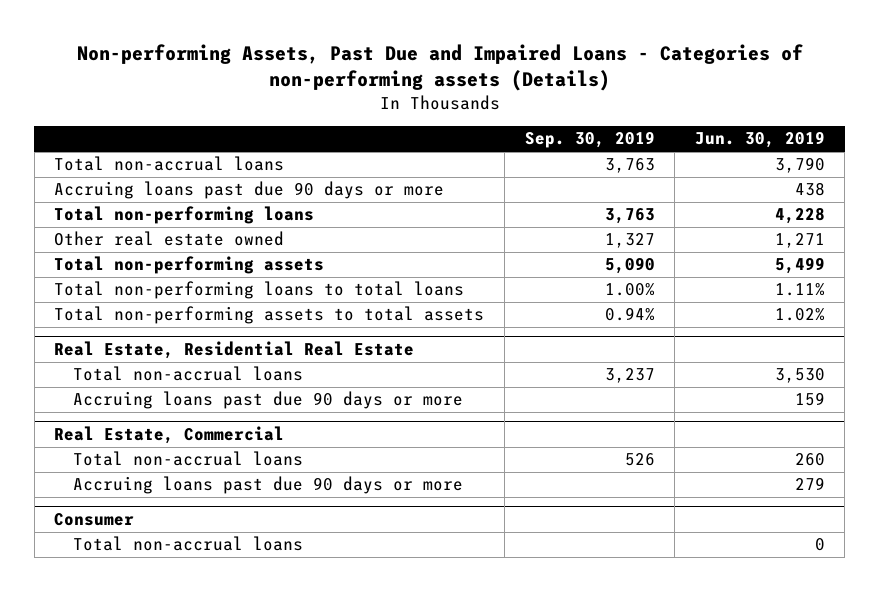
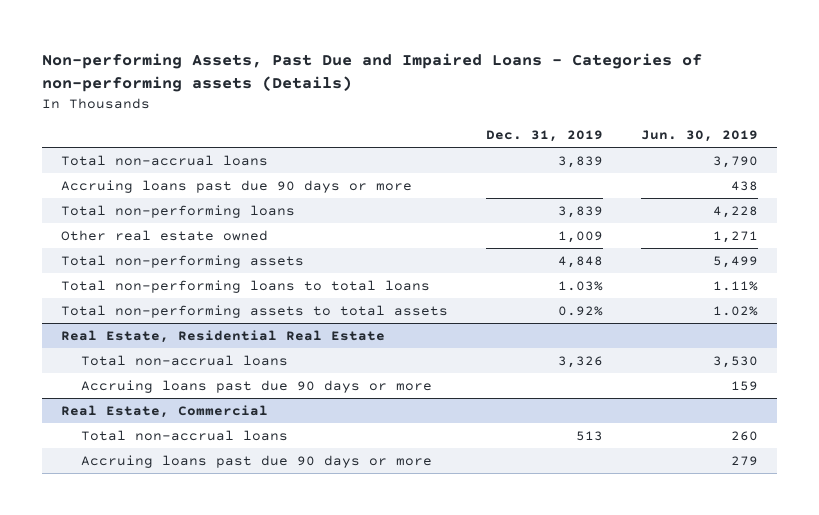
[524,131,655,149] Sep. 30, 2019 -> none
none -> [486,130,604,143] Dec. 31, 2019
[54,513,135,527] Consumer -> none
[73,536,304,552] Total non-accrual loans -> none

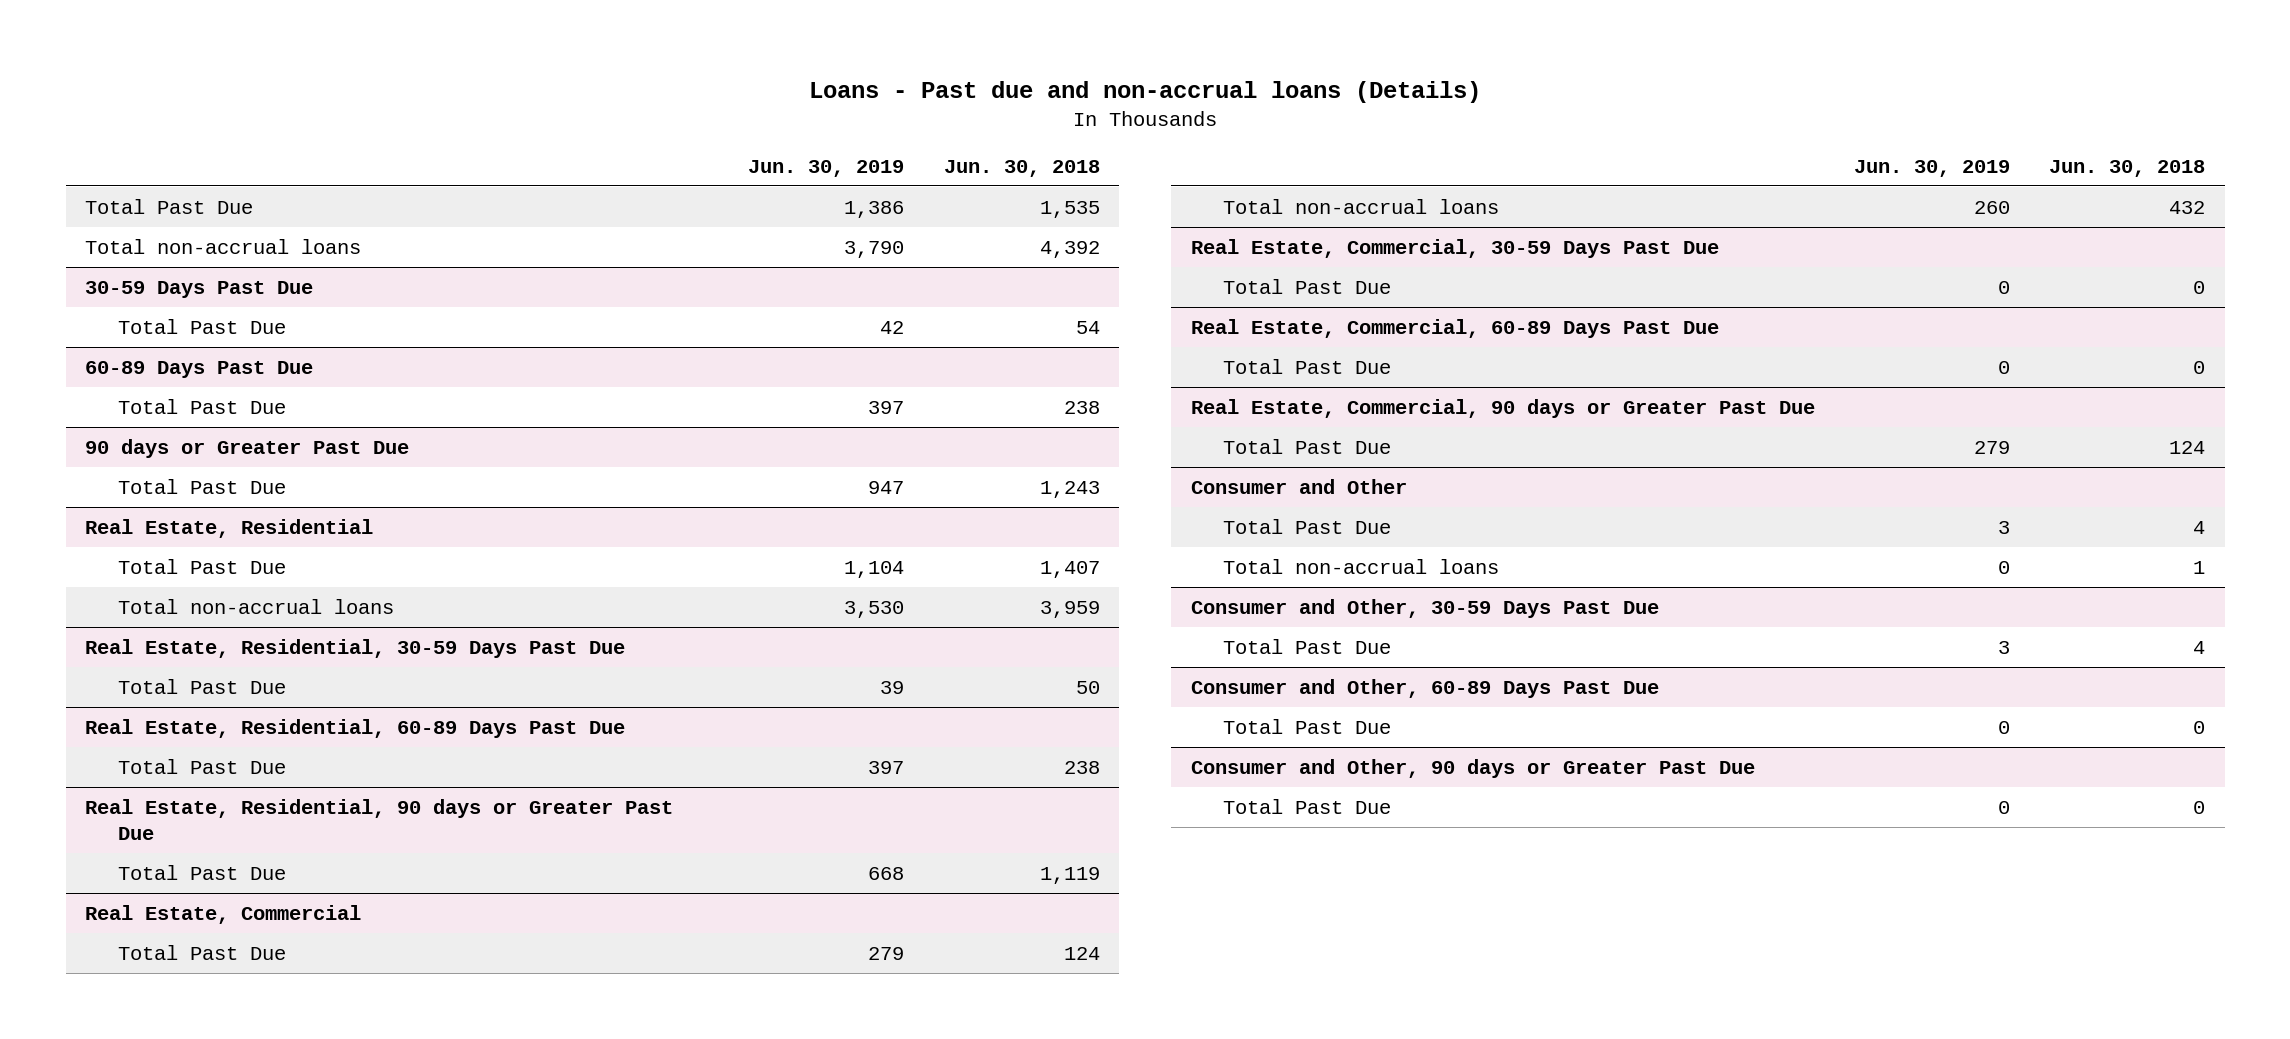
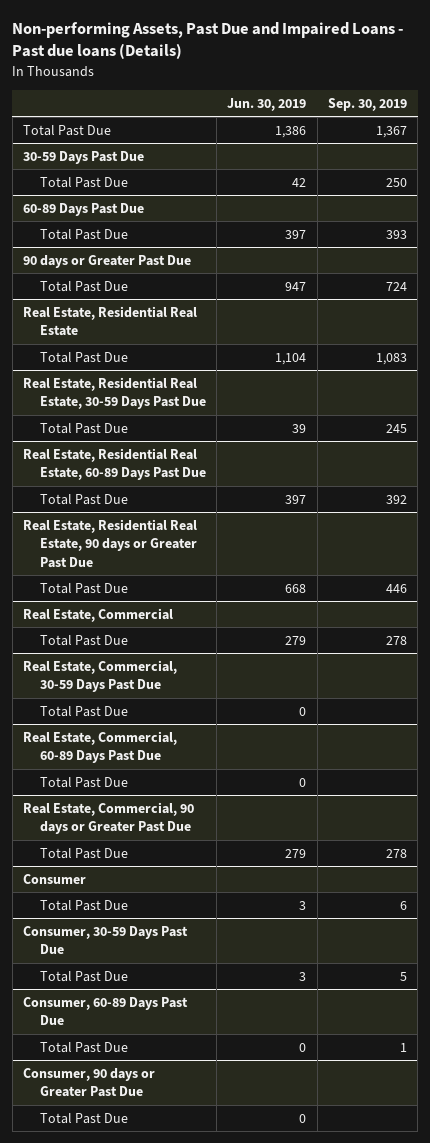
[809,80,1482,103] Loans - Past due and non-accrual loans (Details) -> [12,22,404,60] Non-performing Assets, Past Due and Impaired Loans - Past due loans (Details)
[943,159,1100,177] Jun. 30, 2018 -> none
none -> [328,97,408,111] Sep. 30, 2019
[85,238,362,254] Total non-accrual loans -> none
[85,518,374,538] Real Estate, Residential -> [23,305,198,337] Real Estate, Residential Real Estate
[117,598,394,614] Total non-accrual loans -> none
[85,638,626,658] Real Estate, Residential, 30-59 Days Past Due -> [23,376,206,410] Real Estate, Residential Real Estate, 30-59 Days Past Due
[85,718,626,738] Real Estate, Residential, 60-89 Days Past Due -> [23,447,206,481] Real Estate, Residential Real Estate, 60-89 Days Past Due
[85,798,674,841] Real Estate, Residential, 90 days or Greater Past Due -> [23,518,198,568] Real Estate, Residential Real Estate, 90 days or Greater Past Due
[1222,198,1499,214] Total non-accrual loans -> none
[1190,478,1407,494] Consumer and Other -> [23,873,87,884] Consumer
[1222,558,1499,574] Total non-accrual loans -> none
[1190,598,1659,618] Consumer and Other, 30-59 Days Past Due -> [23,925,189,955] Consumer, 30-59 Days Past Due
[1190,678,1659,698] Consumer and Other, 60-89 Days Past Due -> [23,996,189,1026] Consumer, 60-89 Days Past Due
[1190,758,1755,778] Consumer and Other, 90 days or Greater Past Due -> [23,1067,156,1098] Consumer, 90 days or Greater Past Due

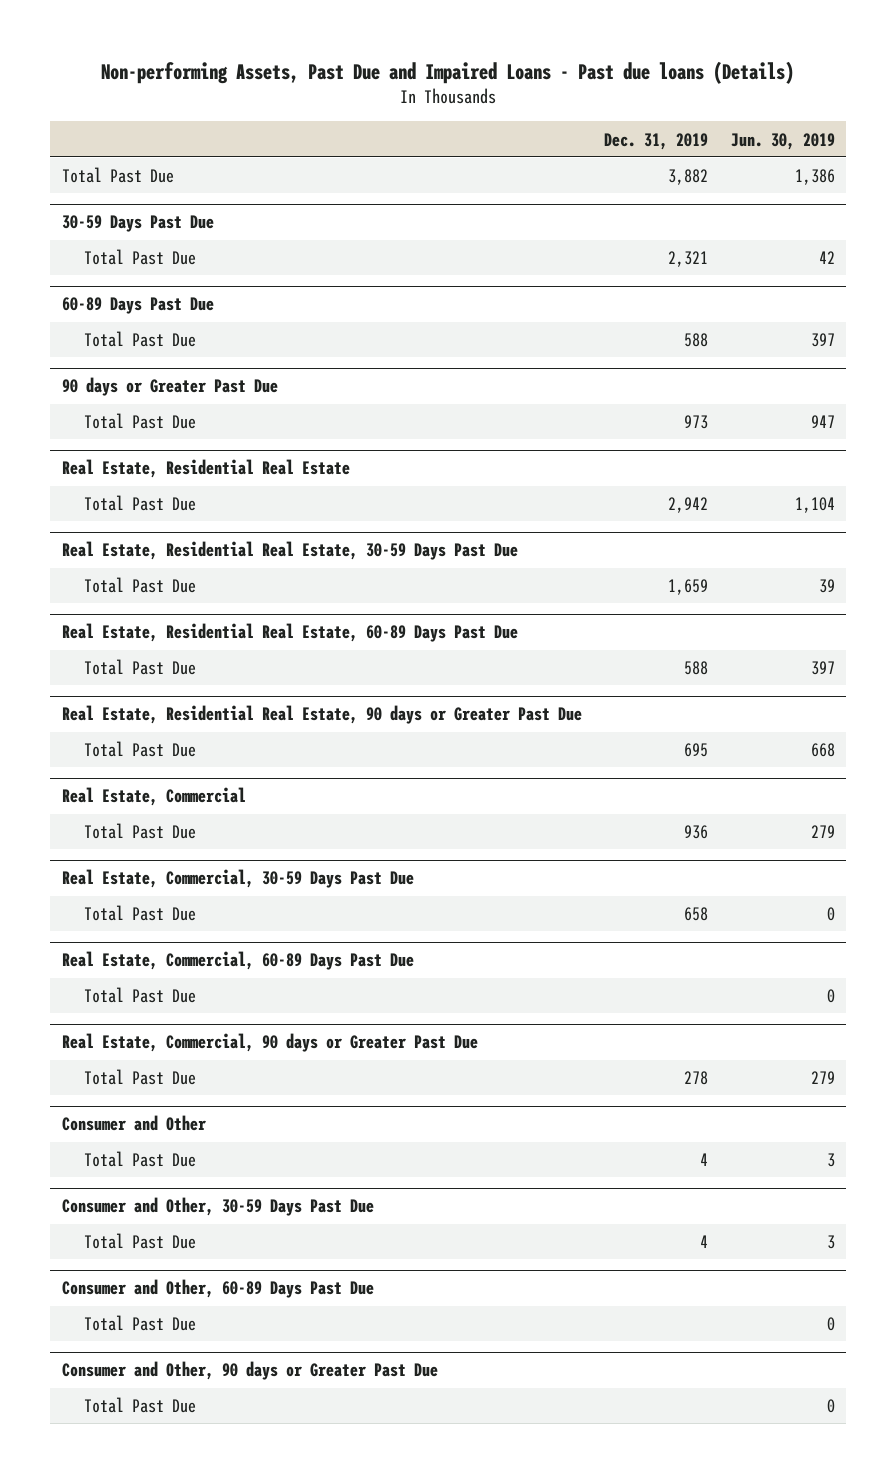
[328,97,408,111] Sep. 30, 2019 -> none
none -> [604,132,709,150] Dec. 31, 2019
[23,873,87,884] Consumer -> [61,1115,206,1132] Consumer and Other
[23,925,189,955] Consumer, 30-59 Days Past Due -> [61,1197,374,1217] Consumer and Other, 30-59 Days Past Due
[23,996,189,1026] Consumer, 60-89 Days Past Due -> [61,1279,374,1299] Consumer and Other, 60-89 Days Past Due
[23,1067,156,1098] Consumer, 90 days or Greater Past Due -> [61,1361,438,1381] Consumer and Other, 90 days or Greater Past Due

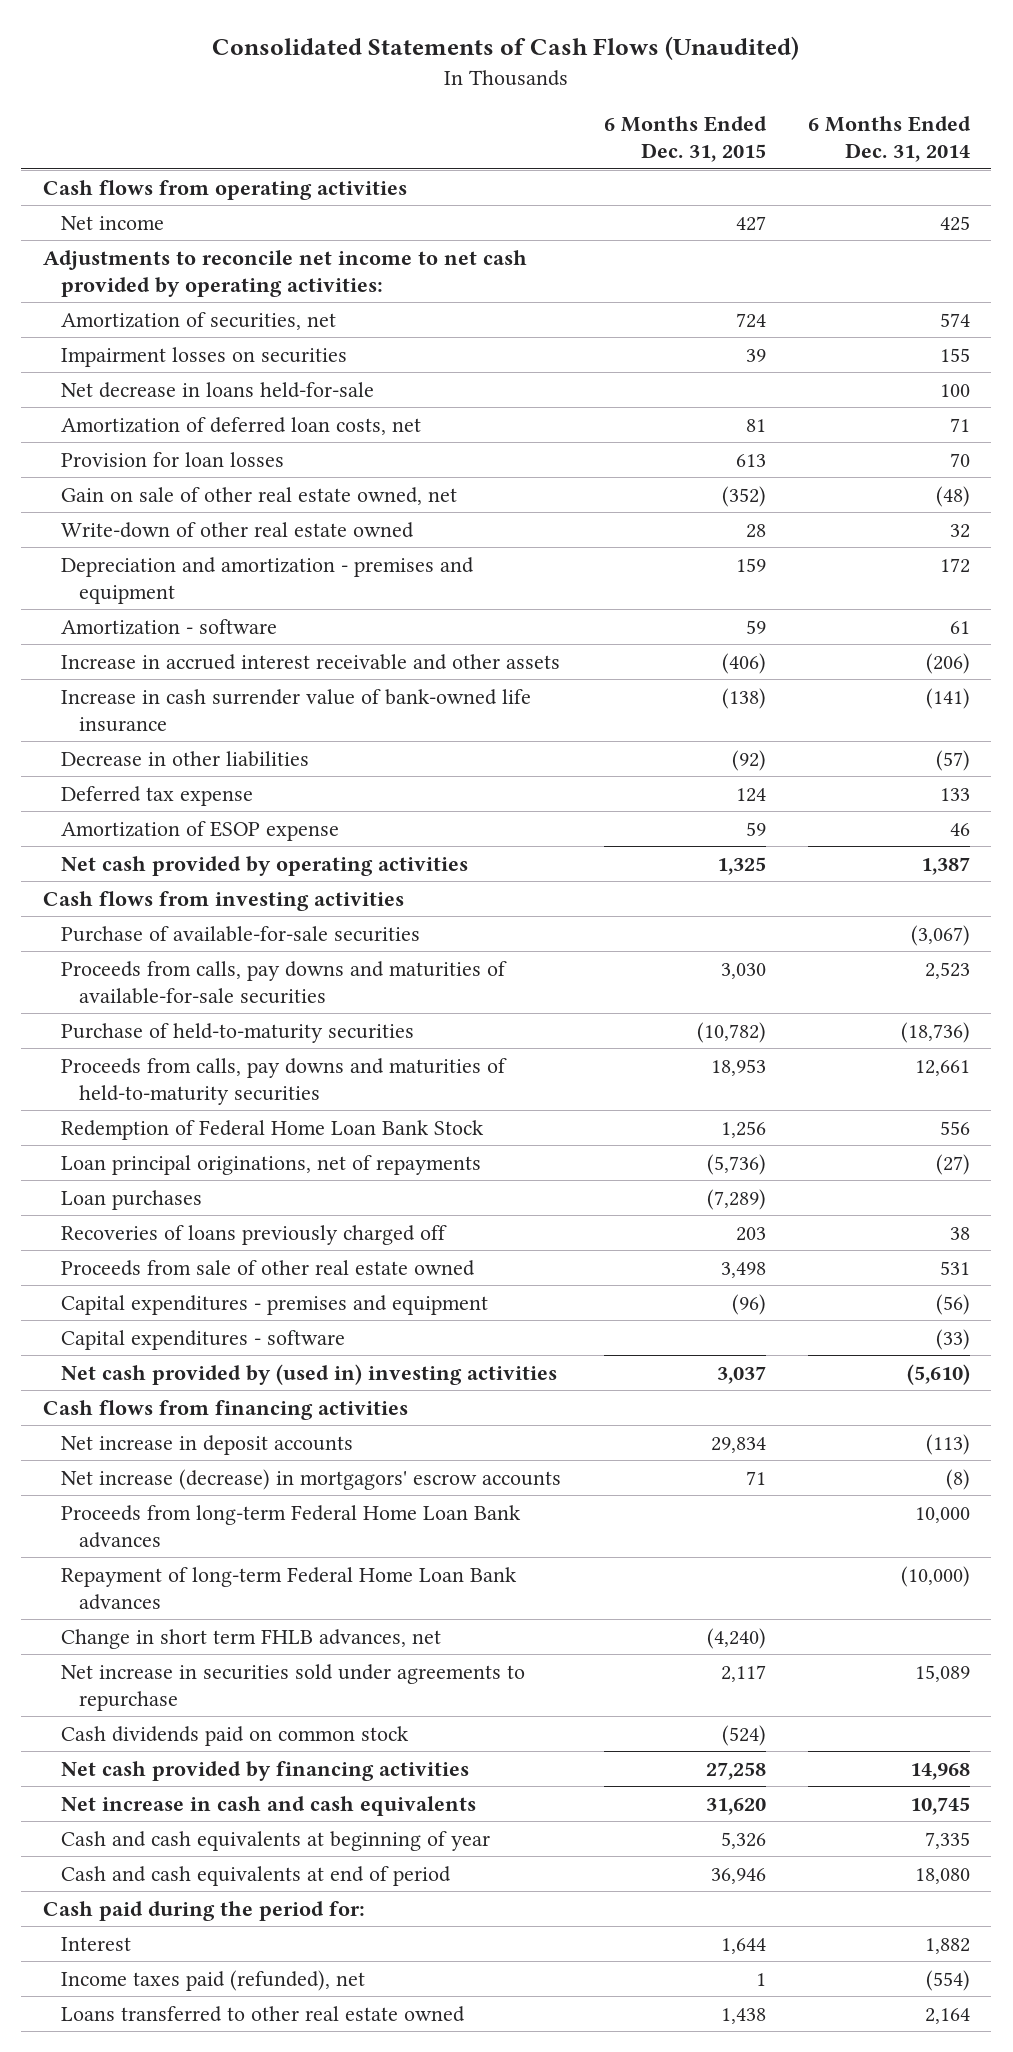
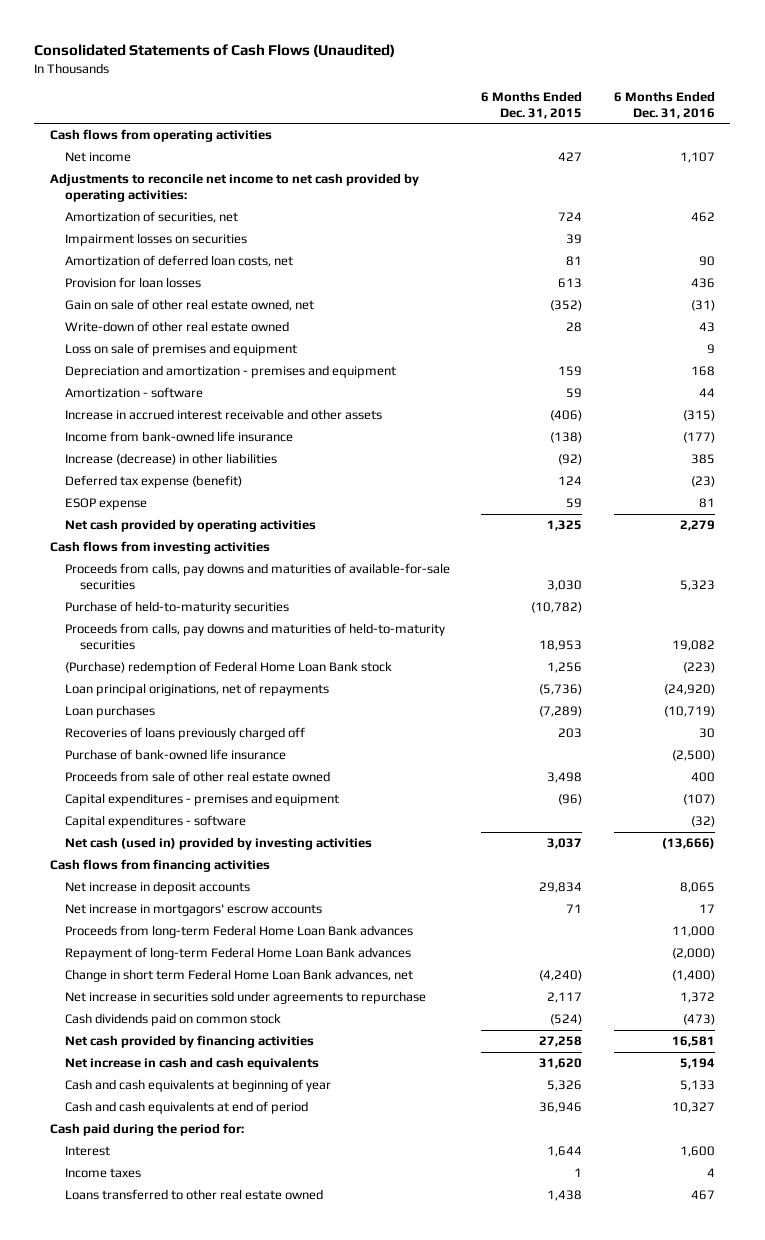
[808,116,972,163] 6 Months Ended Dec. 31, 2014 -> none
none -> [613,91,715,119] 6 Months Ended Dec. 31, 2016
[61,381,375,398] Net decrease in loans held-for-sale -> none
none -> [64,343,297,357] Loss on sale of premises and equipment
[61,688,532,732] Increase in cash surrender value of bank-owned life insurance -> [64,431,293,443] Income from bank-owned life insurance
[61,750,310,767] Decrease in other liabilities -> [64,453,277,466] Increase (decrease) in other liabilities
[61,785,254,806] Deferred tax expense -> [64,475,242,489] Deferred tax expense (benefit)
[61,820,340,841] Amortization of ESOP expense -> [64,498,147,511] ESOP expense
[61,925,421,942] Purchase of available-for-sale securities -> none
[61,1119,485,1140] Redemption of Federal Home Loan Bank Stock -> [64,661,392,675] (Purchase) redemption of Federal Home Loan Bank stock
none -> [64,749,286,761] Purchase of bank-owned life insurance
[61,1363,558,1385] Net cash provided by (used in) investing activities -> [64,837,372,851] Net cash (used in) provided by investing activities
[61,1468,562,1490] Net increase (decrease) in mortgagors' escrow accounts -> [64,904,322,917] Net increase in mortgagors' escrow accounts
[61,1628,442,1649] Change in short term FHLB advances, net -> [64,969,413,983] Change in short term Federal Home Loan Bank advances, net
[61,1969,366,1991] Income taxes paid (refunded), net -> [64,1168,141,1179] Income taxes

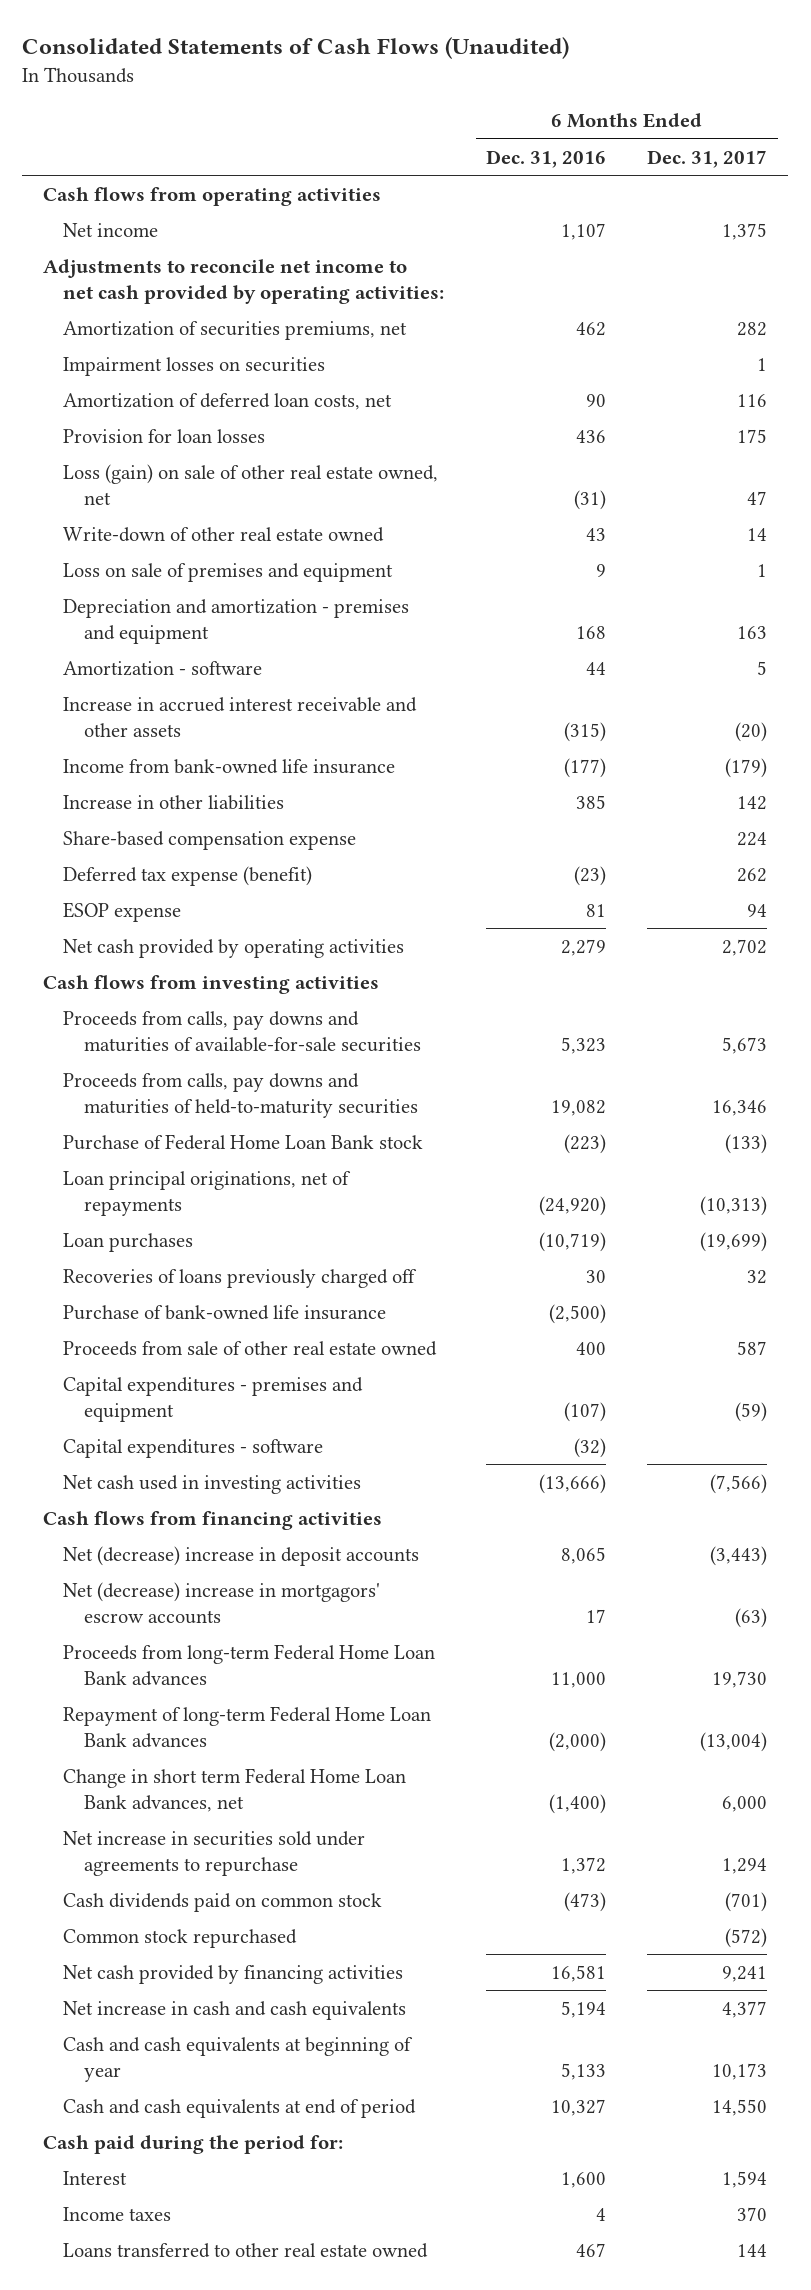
[481,91,583,119] 6 Months Ended Dec. 31, 2015 -> none
none -> [647,149,768,168] Dec. 31, 2017
[64,211,238,224] Amortization of securities, net -> [63,320,408,340] Amortization of securities premiums, net
[64,299,314,312] Gain on sale of other real estate owned, net -> [63,463,439,505] Loss (gain) on sale of other real estate owned, net
[64,453,277,466] Increase (decrease) in other liabilities -> [63,794,285,810] Increase in other liabilities
none -> [63,830,357,850] Share-based compensation expense
[64,601,289,615] Purchase of held-to-maturity securities -> none
[64,661,392,675] (Purchase) redemption of Federal Home Loan Bank stock -> [63,1133,424,1150] Purchase of Federal Home Loan Bank stock
[64,837,372,851] Net cash (used in) provided by investing activities -> [63,1474,362,1494] Net cash used in investing activities
[64,881,250,895] Net increase in deposit accounts -> [63,1545,420,1566] Net (decrease) increase in deposit accounts
[64,904,322,917] Net increase in mortgagors' escrow accounts -> [63,1581,381,1624] Net (decrease) increase in mortgagors' escrow accounts
none -> [63,1928,298,1948] Common stock repurchased

